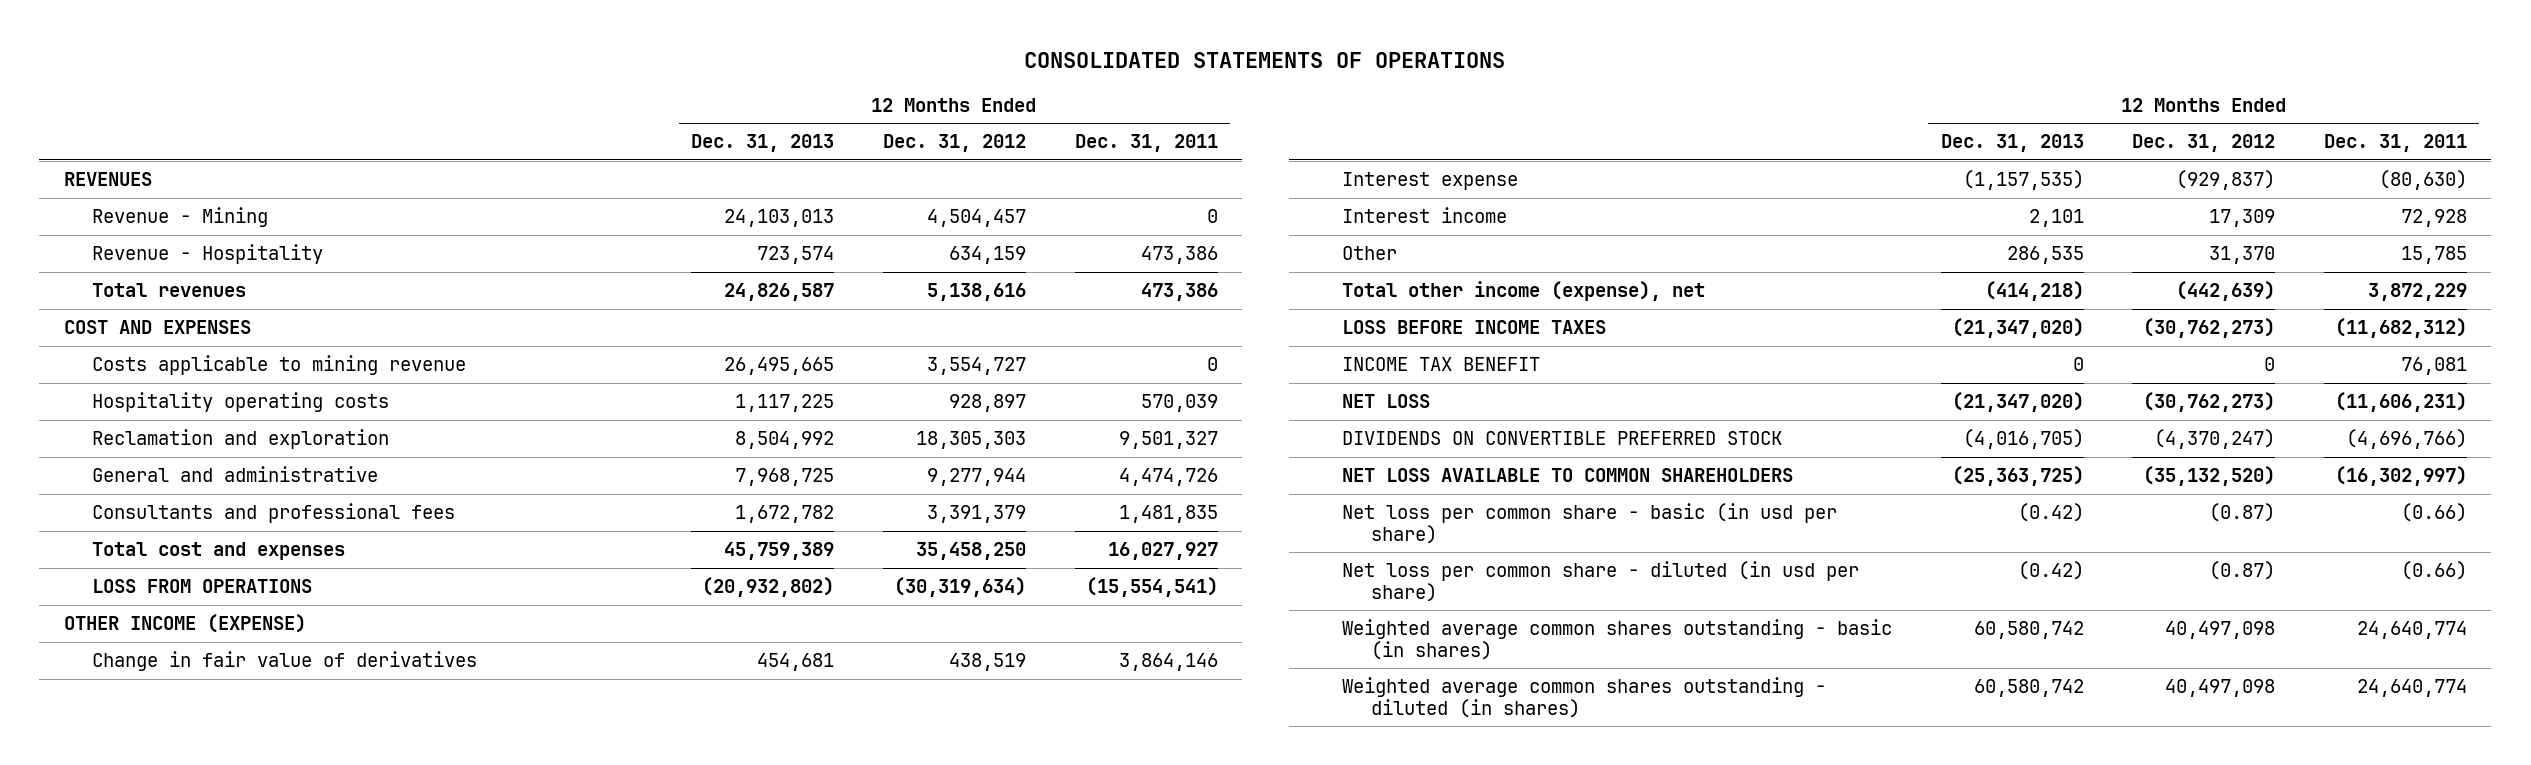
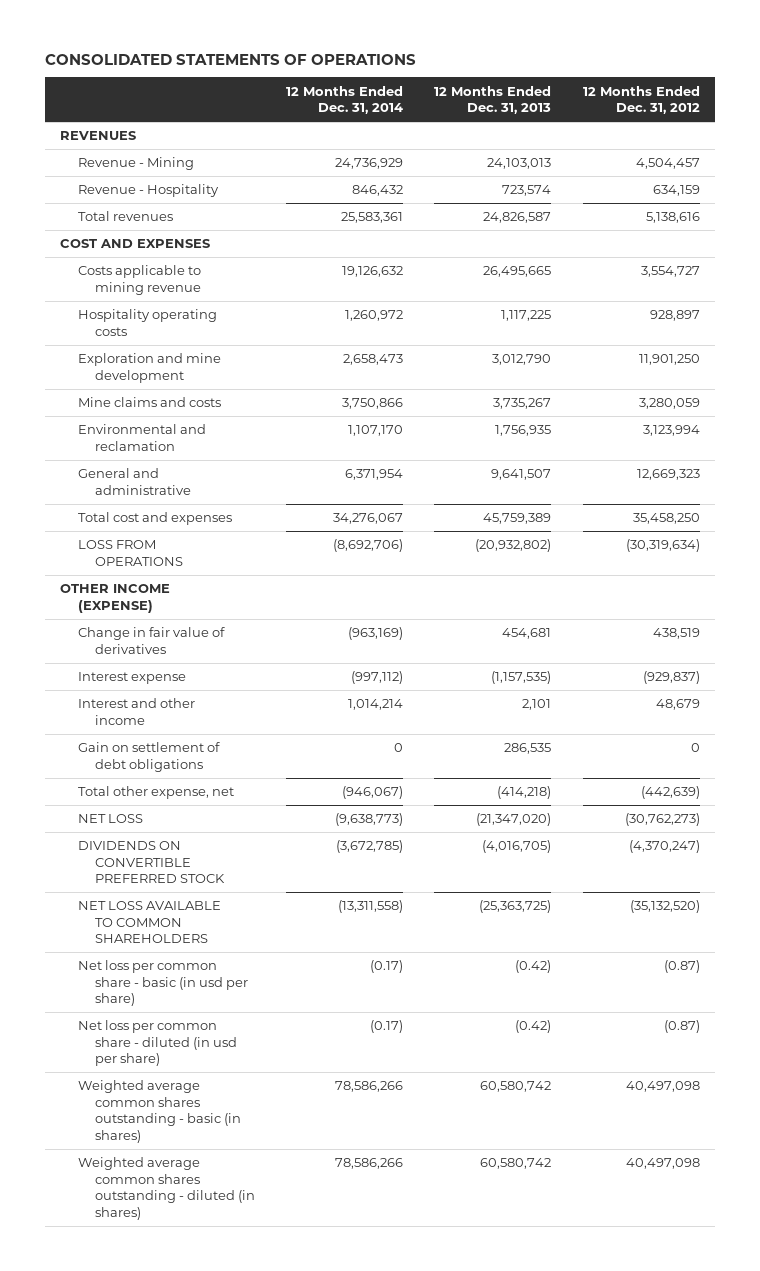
[1074,134,1218,153] Dec. 31, 2011 -> none
none -> [286,85,404,115] 12 Months Ended Dec. 31, 2014
[92,503,456,524] Consultants and professional fees -> none
[92,429,390,450] Reclamation and exploration -> [77,353,221,383] Exploration and mine development
[735,431,835,450] 8,504,992 -> [492,354,552,366] 3,012,790
[915,431,1026,450] 18,305,303 -> [638,354,700,366] 11,901,250
none -> [77,397,221,408] Mine claims and costs
none -> [77,424,206,451] Environmental and reclamation
[735,468,835,487] 7,968,725 -> [491,469,552,481] 9,641,507
[926,468,1026,487] 9,277,944 -> [636,469,700,481] 12,669,323
[1341,246,1397,261] Other -> none
[1341,320,1606,335] LOSS BEFORE INCOME TAXES -> none
[1341,357,1540,372] INCOME TAX BENEFIT -> none
[1341,207,1507,224] Interest income -> [77,698,195,725] Interest and other income
[2209,209,2276,228] 17,309 -> [655,699,700,711] 48,679
none -> [77,742,220,772] Gain on settlement of debt obligations
[1341,281,1705,302] Total other income (expense), net -> [77,786,234,800] Total other expense, net

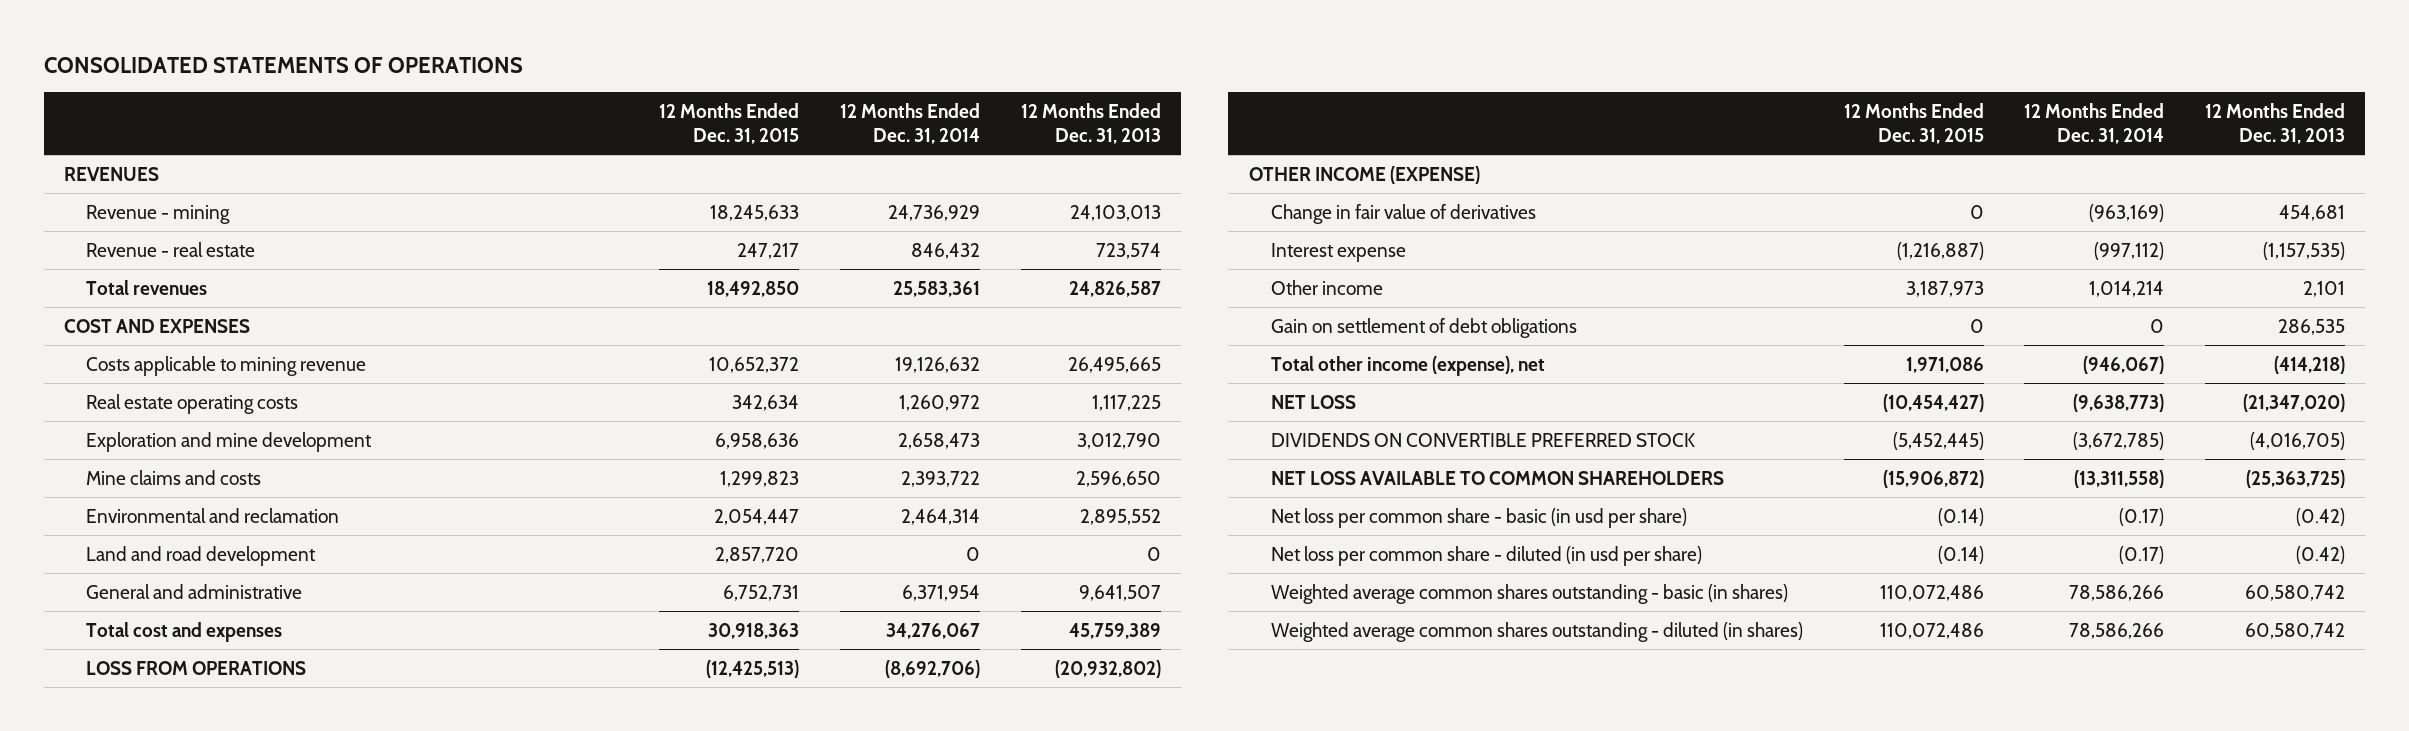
[582,85,700,115] 12 Months Ended Dec. 31, 2012 -> none
none -> [659,103,800,144] 12 Months Ended Dec. 31, 2015
[77,157,194,171] Revenue - Mining -> [86,204,231,224] Revenue - mining
[77,184,219,198] Revenue - Hospitality -> [86,241,256,257] Revenue - real estate
[77,309,217,336] Hospitality operating costs -> [86,393,299,414] Real estate operating costs
[342,398,404,410] 3,750,866 -> [900,470,980,487] 2,393,722
[493,398,552,410] 3,735,267 -> [1075,470,1161,487] 2,596,650
[348,425,404,437] 1,107,170 -> [900,508,980,525] 2,464,314
[495,425,552,437] 1,756,935 -> [1079,508,1161,525] 2,895,552
none -> [86,545,317,566] Land and road development
[77,698,195,725] Interest and other income -> [1270,279,1383,295] Other income
[77,786,234,800] Total other expense, net -> [1270,355,1545,376] Total other income (expense), net

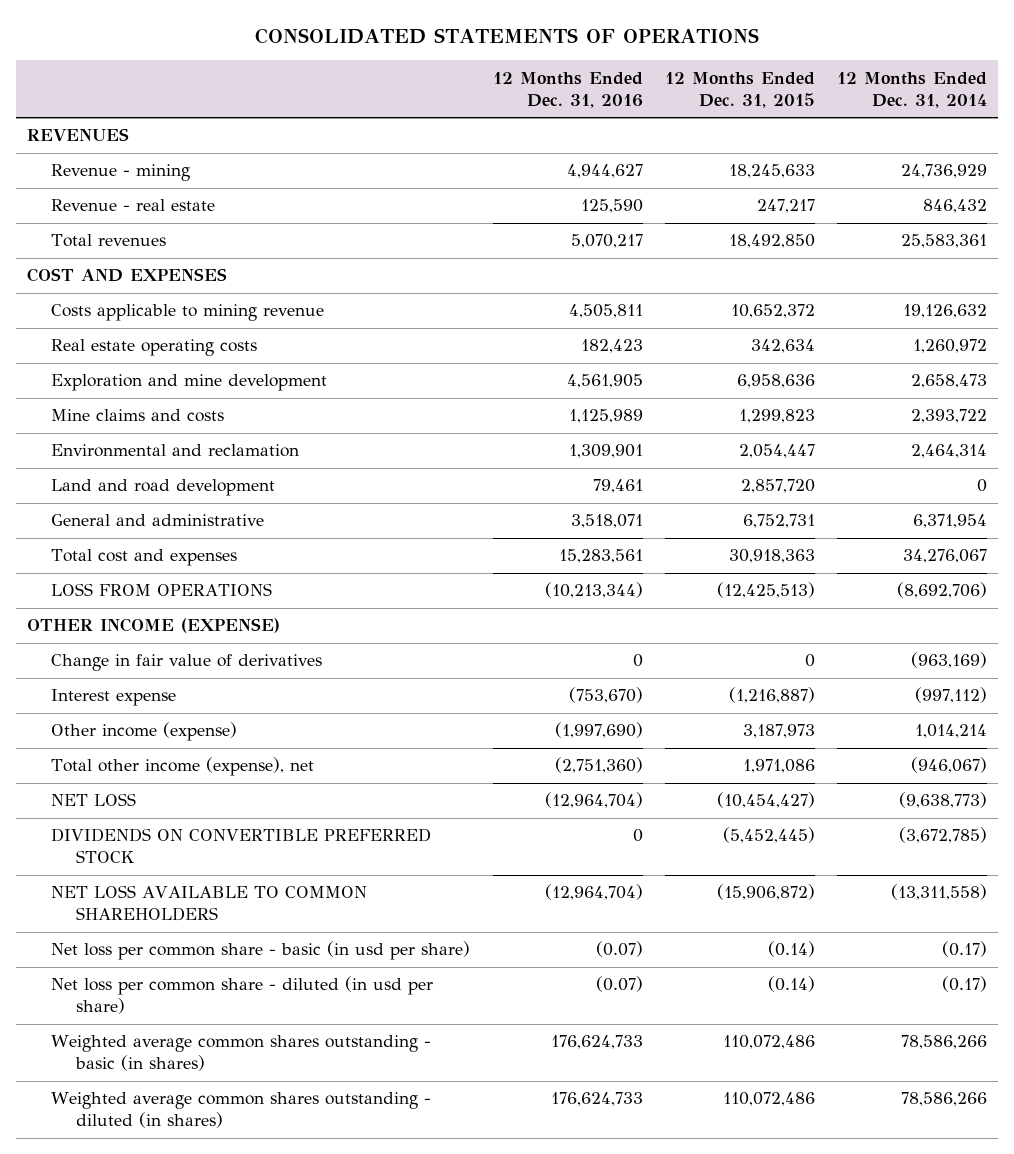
[1020,103,1161,144] 12 Months Ended Dec. 31, 2013 -> none
none -> [492,71,643,108] 12 Months Ended Dec. 31, 2016
[1270,317,1577,338] Gain on settlement of debt obligations -> none
[1270,279,1383,295] Other income -> [51,722,238,742] Other income (expense)

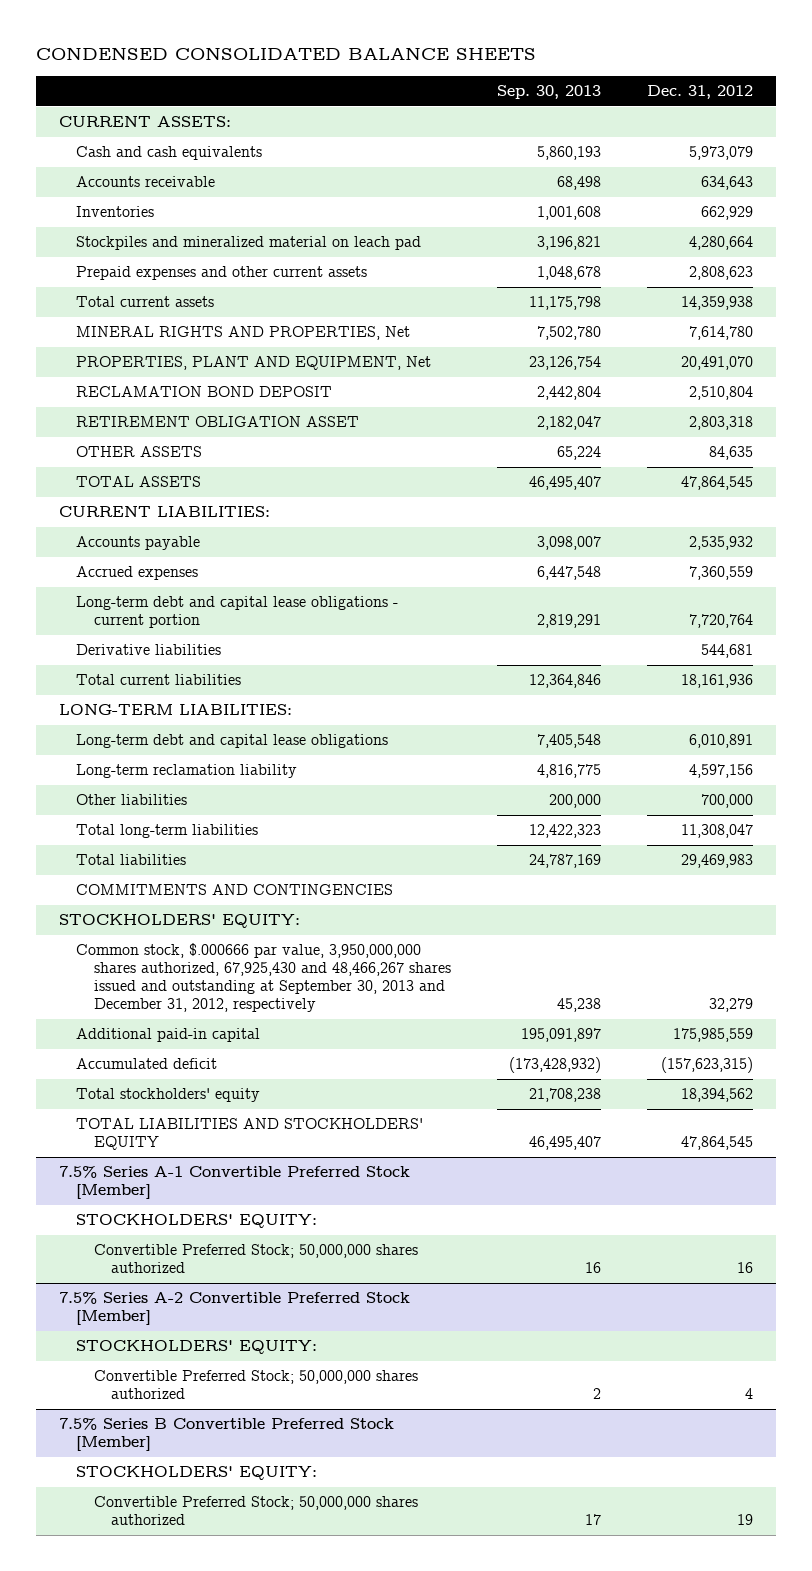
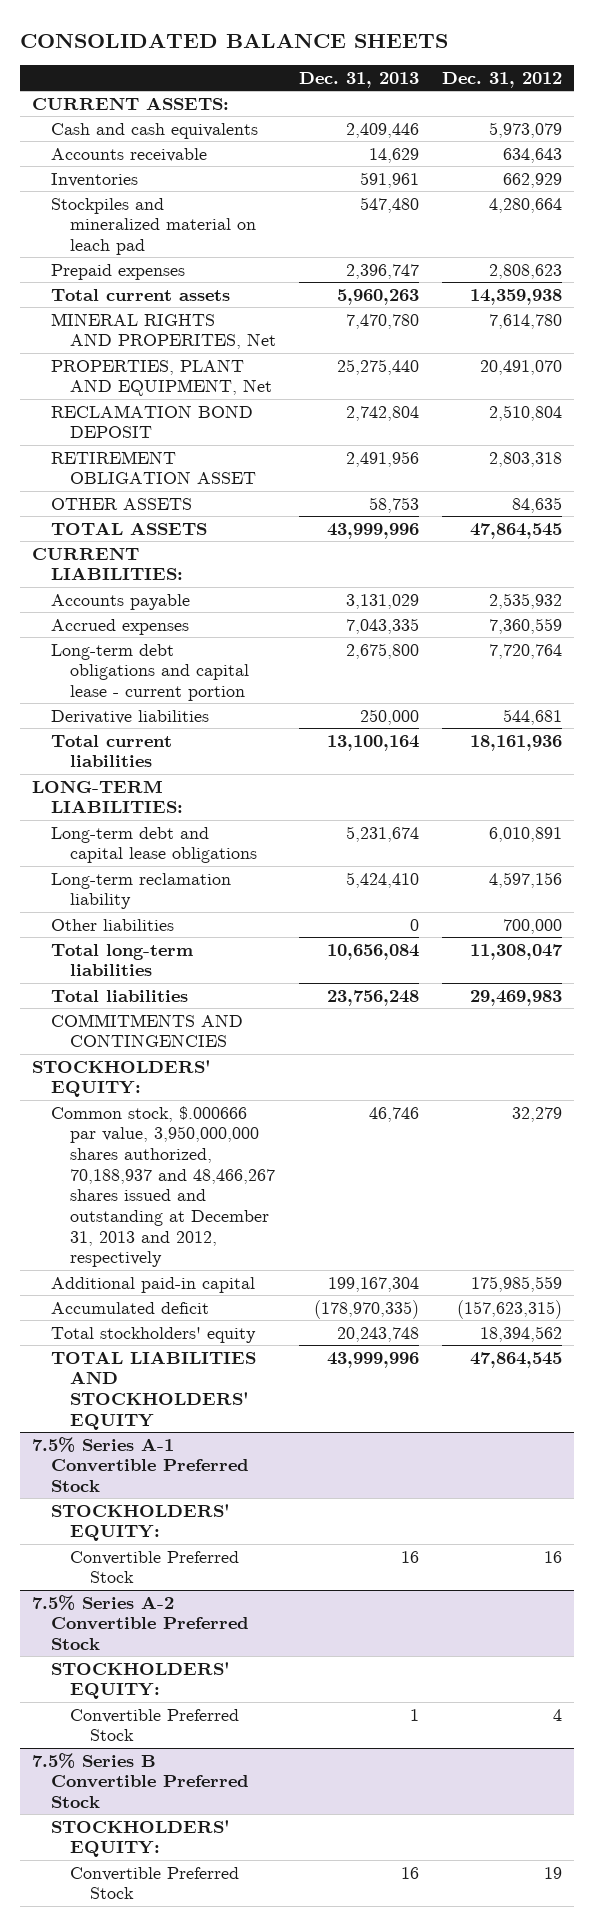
[36,47,537,61] CONDENSED CONSOLIDATED BALANCE SHEETS -> [20,32,449,48] CONSOLIDATED BALANCE SHEETS
[496,85,601,100] Sep. 30, 2013 -> none
none -> [299,71,420,88] Dec. 31, 2013
[76,266,368,281] Prepaid expenses and other current assets -> [50,263,185,280] Prepaid expenses
[76,326,411,341] MINERAL RIGHTS AND PROPERTIES, Net -> [50,312,277,350] MINERAL RIGHTS AND PROPERITES, Net
[76,596,399,629] Long-term debt and capital lease obligations - current portion -> [50,643,250,701] Long-term debt obligations and capital lease - current portion
[76,943,451,1013] Common stock, $.000666 par value, 3,950,000,000 shares authorized, 67,925,430 and 48,466,267 shares issued and outstanding at September 30, 2013 and December 31, 2012, respectively -> [50,1105,276,1268] Common stock, $.000666 par value, 3,950,000,000 shares authorized, 70,188,937 and 48,466,267 shares issued and outstanding at December 31, 2013 and 2012, respectively
[59,1166,411,1200] 7.5% Series A-1 Convertible Preferred Stock [Member] -> [31,1436,248,1492] 7.5% Series A-1 Convertible Preferred Stock
[93,1244,418,1274] Convertible Preferred Stock; 50,000,000 shares authorized -> [70,1550,240,1584] Convertible Preferred Stock
[59,1292,411,1326] 7.5% Series A-2 Convertible Preferred Stock [Member] -> [31,1594,248,1650] 7.5% Series A-2 Convertible Preferred Stock
[93,1370,418,1400] Convertible Preferred Stock; 50,000,000 shares authorized -> [70,1708,240,1742] Convertible Preferred Stock
[59,1418,395,1452] 7.5% Series B Convertible Preferred Stock [Member] -> [31,1752,248,1808] 7.5% Series B Convertible Preferred Stock
[93,1496,418,1526] Convertible Preferred Stock; 50,000,000 shares authorized -> [70,1866,240,1900] Convertible Preferred Stock

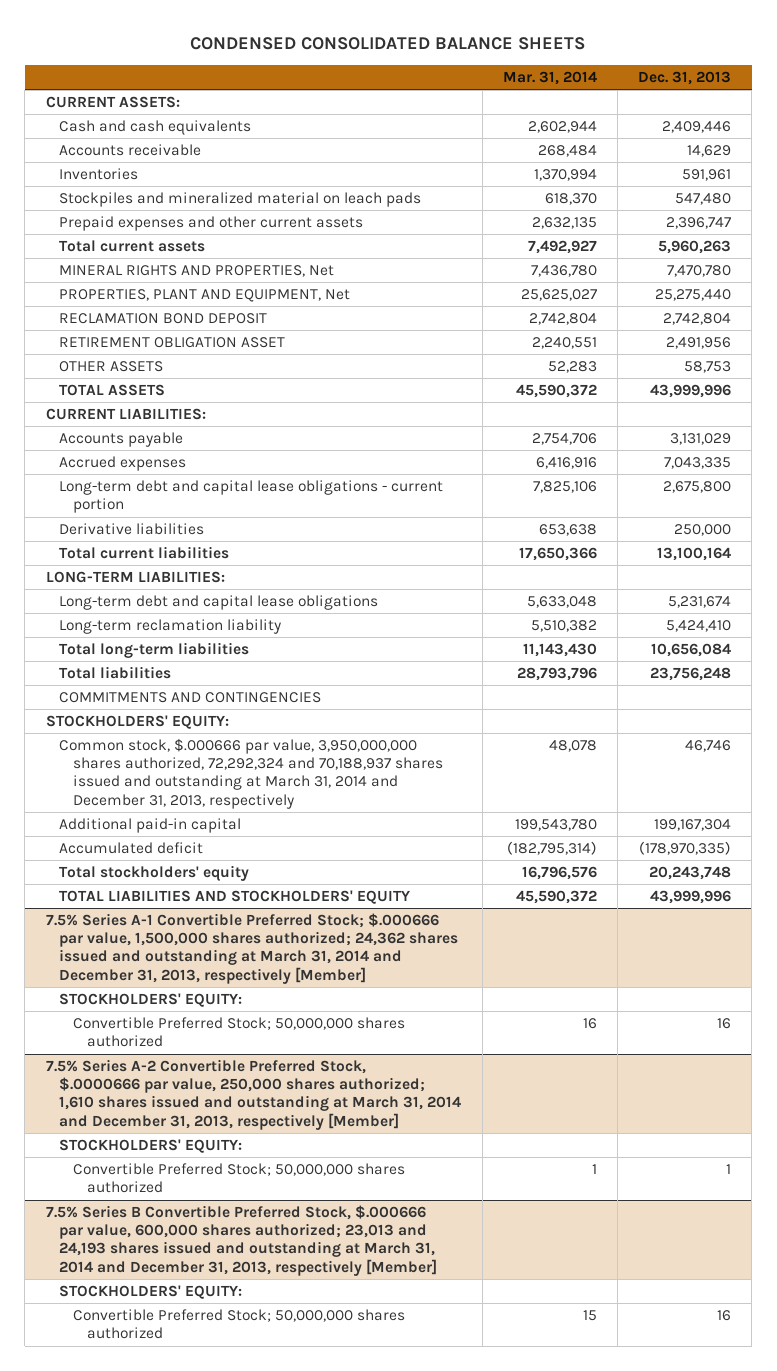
[20,32,449,48] CONSOLIDATED BALANCE SHEETS -> [190,37,586,51] CONDENSED CONSOLIDATED BALANCE SHEETS
[442,71,563,88] Dec. 31, 2012 -> none
none -> [502,71,597,86] Mar. 31, 2014
[50,197,257,255] Stockpiles and mineralized material on leach pad -> [59,192,422,208] Stockpiles and mineralized material on leach pads
[50,263,185,280] Prepaid expenses -> [59,216,364,232] Prepaid expenses and other current assets
[50,312,277,350] MINERAL RIGHTS AND PROPERITES, Net -> [59,265,335,278] MINERAL RIGHTS AND PROPERTIES, Net
[50,643,250,701] Long-term debt obligations and capital lease - current portion -> [59,480,444,514] Long-term debt and capital lease obligations - current portion
[50,918,174,931] Other liabilities -> none
[50,1105,276,1268] Common stock, $.000666 par value, 3,950,000,000 shares authorized, 70,188,937 and 48,466,267 shares issued and outstanding at December 31, 2013 and 2012, respectively -> [59,738,444,809] Common stock, $.000666 par value, 3,950,000,000 shares authorized, 72,292,324 and 70,188,937 shares issued and outstanding at March 31, 2014 and December 31, 2013, respectively
[31,1436,248,1492] 7.5% Series A-1 Convertible Preferred Stock -> none
none -> [45,913,459,984] 7.5% Series A-1 Convertible Preferred Stock; $.000666 par value, 1,500,000 shares authorized; 24,362 shares issued and outstanding at March 31, 2014 and December 31, 2013, respectively [Member]
[31,1594,248,1650] 7.5% Series A-2 Convertible Preferred Stock -> none
[70,1550,240,1584] Convertible Preferred Stock -> [73,1017,406,1048] Convertible Preferred Stock; 50,000,000 shares authorized
none -> [45,1059,462,1130] 7.5% Series A-2 Convertible Preferred Stock, $.0000666 par value, 250,000 shares authorized; 1,610 shares issued and outstanding at March 31, 2014 and December 31, 2013, respectively [Member]
[31,1752,248,1808] 7.5% Series B Convertible Preferred Stock -> none
[70,1708,240,1742] Convertible Preferred Stock -> [73,1163,406,1194] Convertible Preferred Stock; 50,000,000 shares authorized
none -> [45,1205,438,1276] 7.5% Series B Convertible Preferred Stock, $.000666 par value, 600,000 shares authorized; 23,013 and 24,193 shares issued and outstanding at March 31, 2014 and December 31, 2013, respectively [Member]
[70,1866,240,1900] Convertible Preferred Stock -> [73,1309,406,1340] Convertible Preferred Stock; 50,000,000 shares authorized

